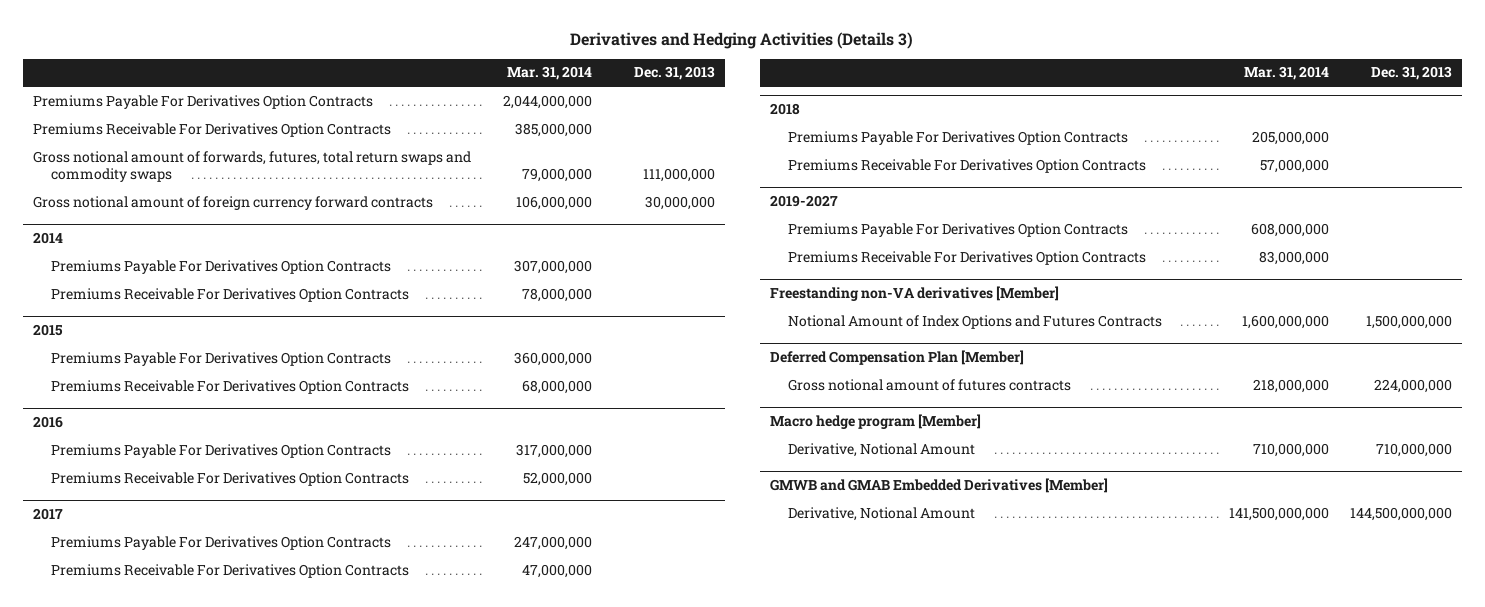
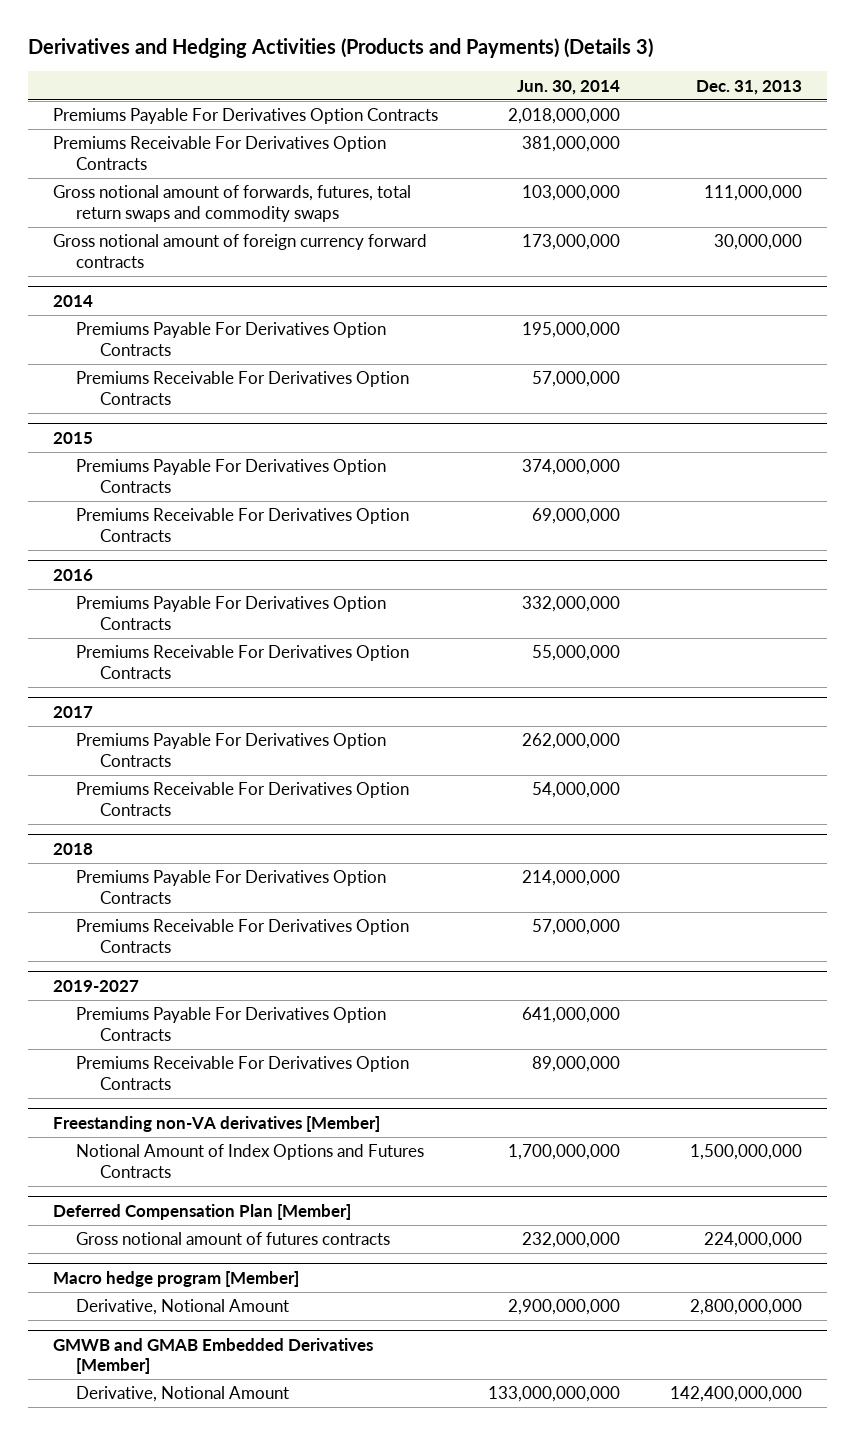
[570,31,914,49] Derivatives and Hedging Activities (Details 3) -> [28,38,654,59] Derivatives and Hedging Activities (Products and Payments) (Details 3)
[507,66,593,81] Mar. 31, 2014 -> none
none -> [516,79,620,95] Jun. 30, 2014
[1375,442,1452,457] 710,000,000 -> [689,1299,802,1316] 2,800,000,000
[1349,506,1452,521] 144,500,000,000 -> [669,1386,802,1403] 142,400,000,000

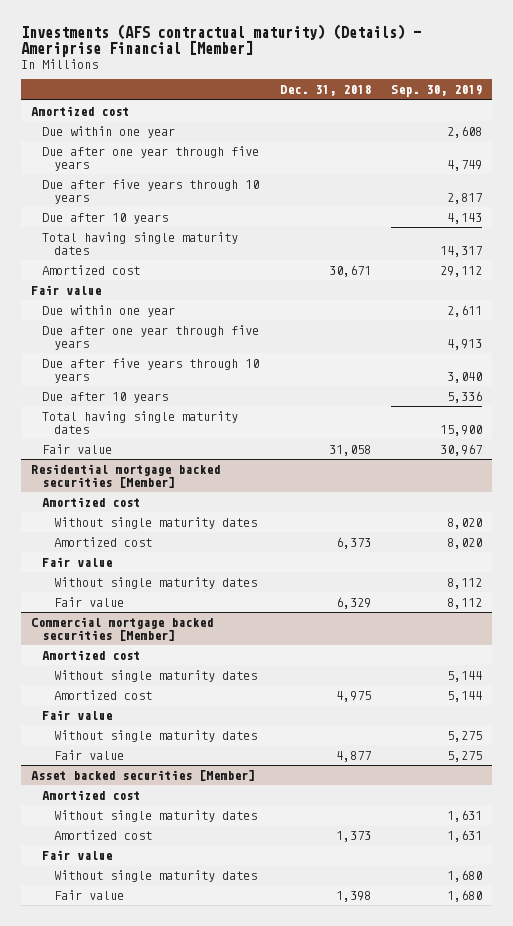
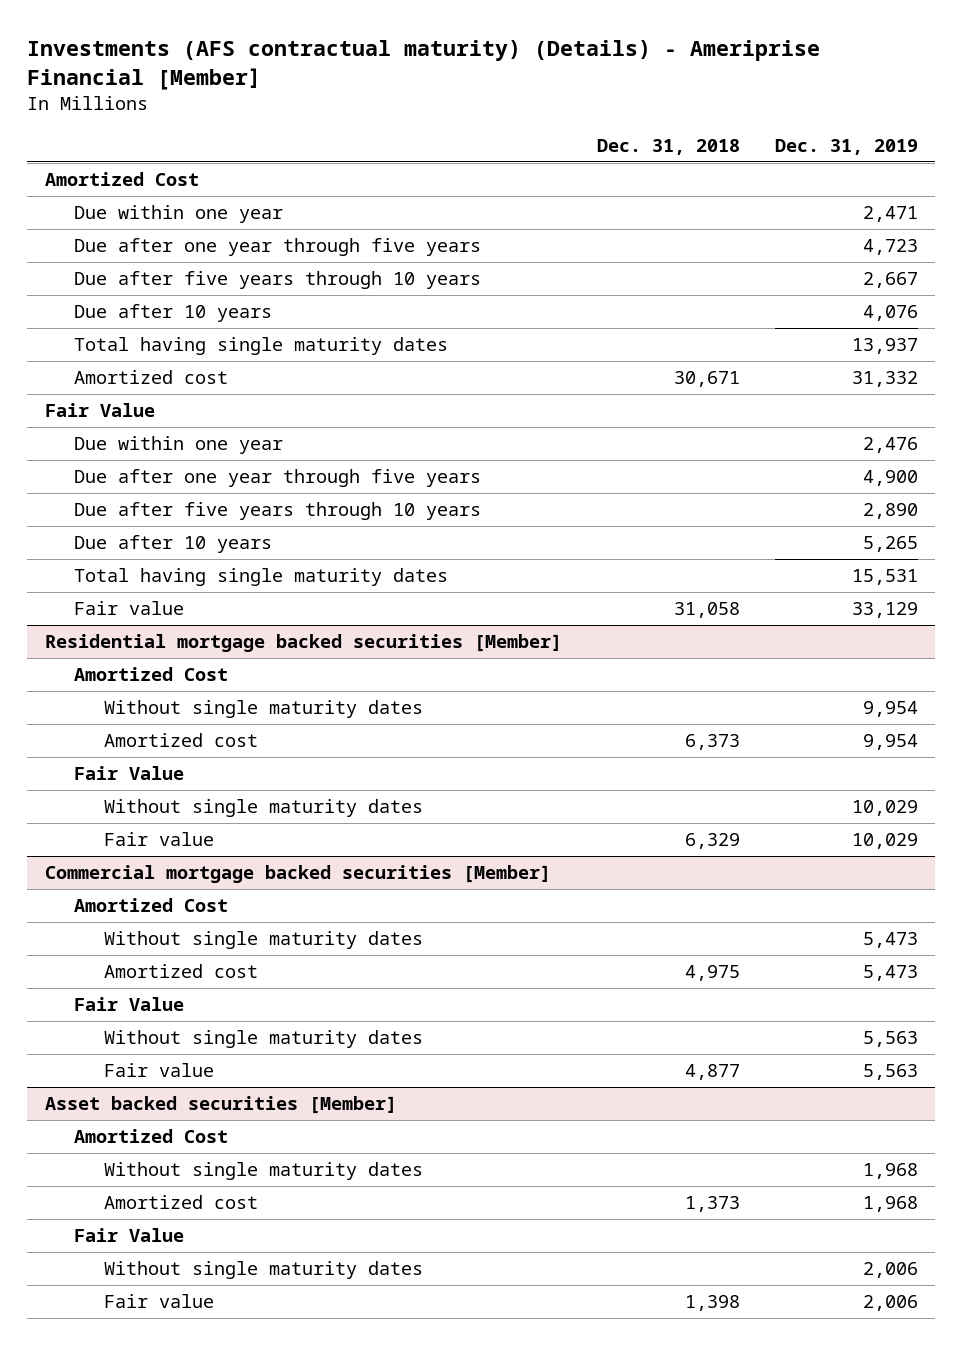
[390,85,482,98] Sep. 30, 2019 -> none
none -> [774,138,918,155] Dec. 31, 2019
[31,106,130,117] Amortized cost -> [44,172,199,187] Amortized Cost
[31,285,102,296] Fair value -> [44,403,155,418] Fair Value
[42,497,141,508] Amortized cost -> [74,667,229,682] Amortized Cost
[42,557,113,568] Fair value -> [74,766,185,781] Fair Value
[42,650,141,661] Amortized cost -> [74,898,229,913] Amortized Cost
[42,710,113,721] Fair value -> [74,997,185,1012] Fair Value
[42,790,141,801] Amortized cost -> [74,1129,229,1144] Amortized Cost
[42,850,113,861] Fair value -> [74,1228,185,1243] Fair Value

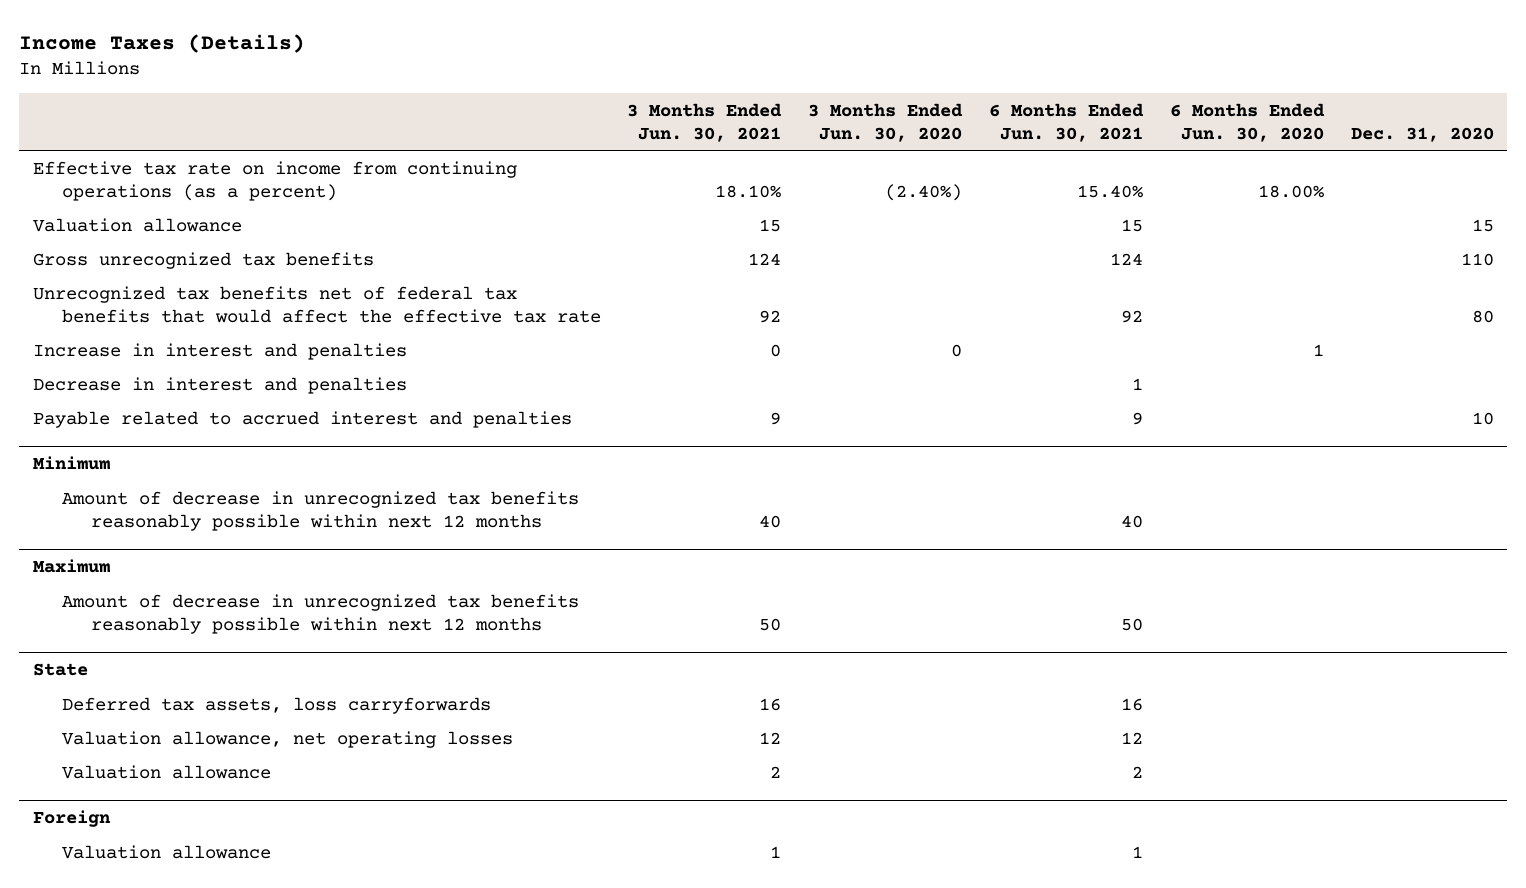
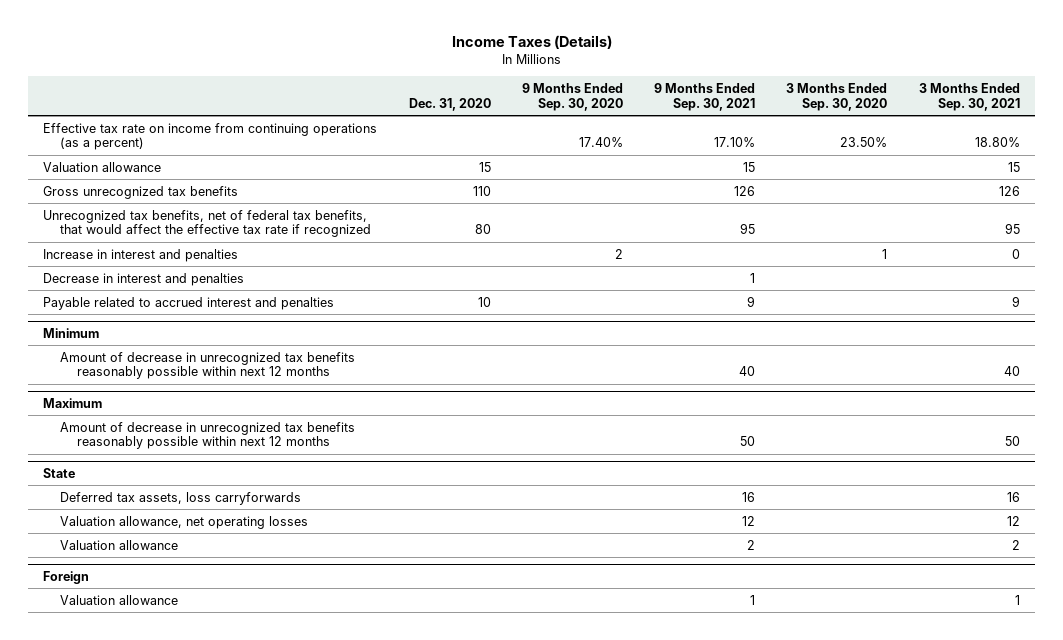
[627,102,783,142] 3 Months Ended Jun. 30, 2021 -> none
[808,102,964,142] 3 Months Ended Jun. 30, 2020 -> none
[988,102,1144,142] 6 Months Ended Jun. 30, 2021 -> none
[1169,102,1325,142] 6 Months Ended Jun. 30, 2020 -> none
none -> [521,83,623,111] 9 Months Ended Sep. 30, 2020
none -> [654,83,756,111] 9 Months Ended Sep. 30, 2021
none -> [786,83,888,111] 3 Months Ended Sep. 30, 2020
none -> [918,83,1020,111] 3 Months Ended Sep. 30, 2021
[32,285,601,323] Unrecognized tax benefits net of federal tax benefits that would affect the effective tax rate -> [43,209,372,238] Unrecognized tax benefits, net of federal tax benefits, that would affect the effective tax rate if recognized

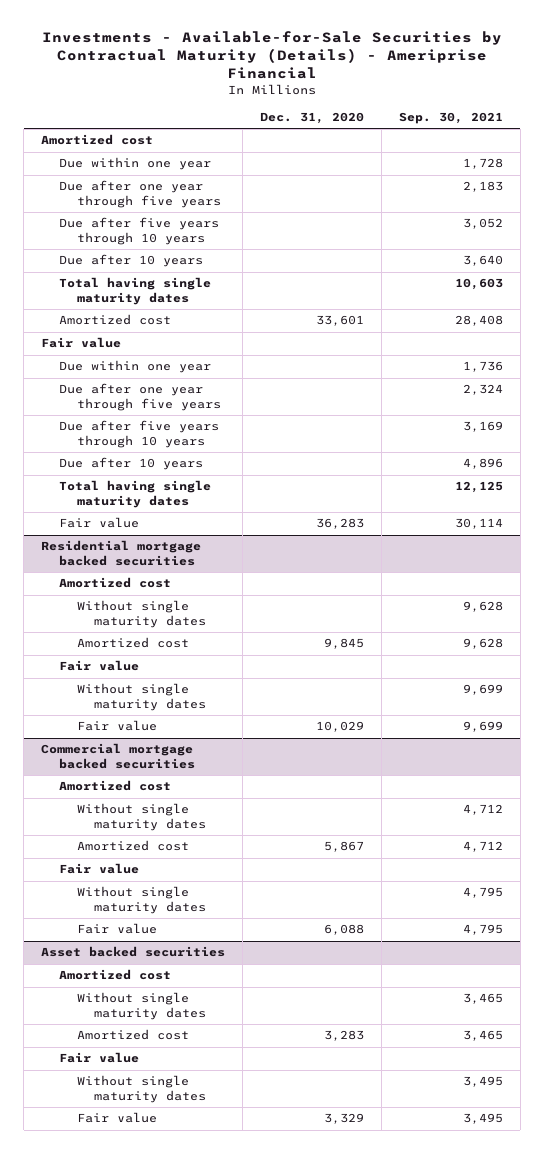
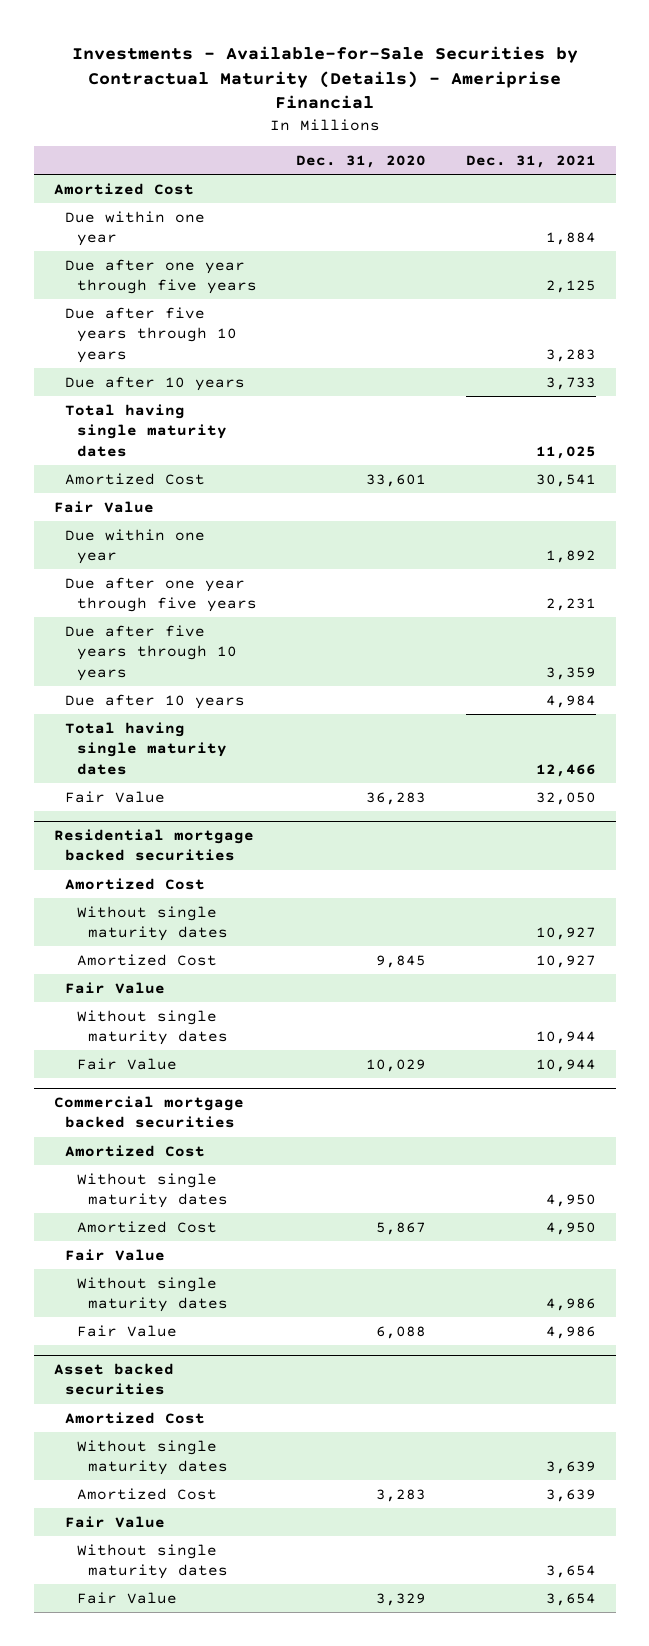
[398,112,503,125] Sep. 30, 2021 -> none
none -> [465,154,596,168] Dec. 31, 2021
[41,134,154,146] Amortized cost -> [53,182,194,195] Amortized Cost
[58,314,171,326] Amortized cost -> [65,472,206,485] Amortized Cost
[41,337,122,349] Fair value -> [53,500,154,513] Fair Value
[58,517,139,529] Fair value -> [65,790,166,803] Fair Value
[58,577,171,589] Amortized cost -> [65,877,206,890] Amortized Cost
[76,637,189,649] Amortized cost -> [76,953,217,966] Amortized Cost
[58,660,139,672] Fair value -> [65,981,166,994] Fair Value
[76,720,157,732] Fair value -> [76,1057,177,1070] Fair Value
[58,780,171,792] Amortized cost -> [65,1144,206,1157] Amortized Cost
[76,840,189,852] Amortized cost -> [76,1220,217,1233] Amortized Cost
[58,863,139,875] Fair value -> [65,1248,166,1261] Fair Value
[76,923,157,935] Fair value -> [76,1324,177,1337] Fair Value
[58,969,171,981] Amortized cost -> [65,1411,206,1424] Amortized Cost
[76,1029,189,1041] Amortized cost -> [76,1487,217,1500] Amortized Cost
[58,1052,139,1064] Fair value -> [65,1515,166,1528] Fair Value
[76,1112,157,1124] Fair value -> [76,1591,177,1604] Fair Value

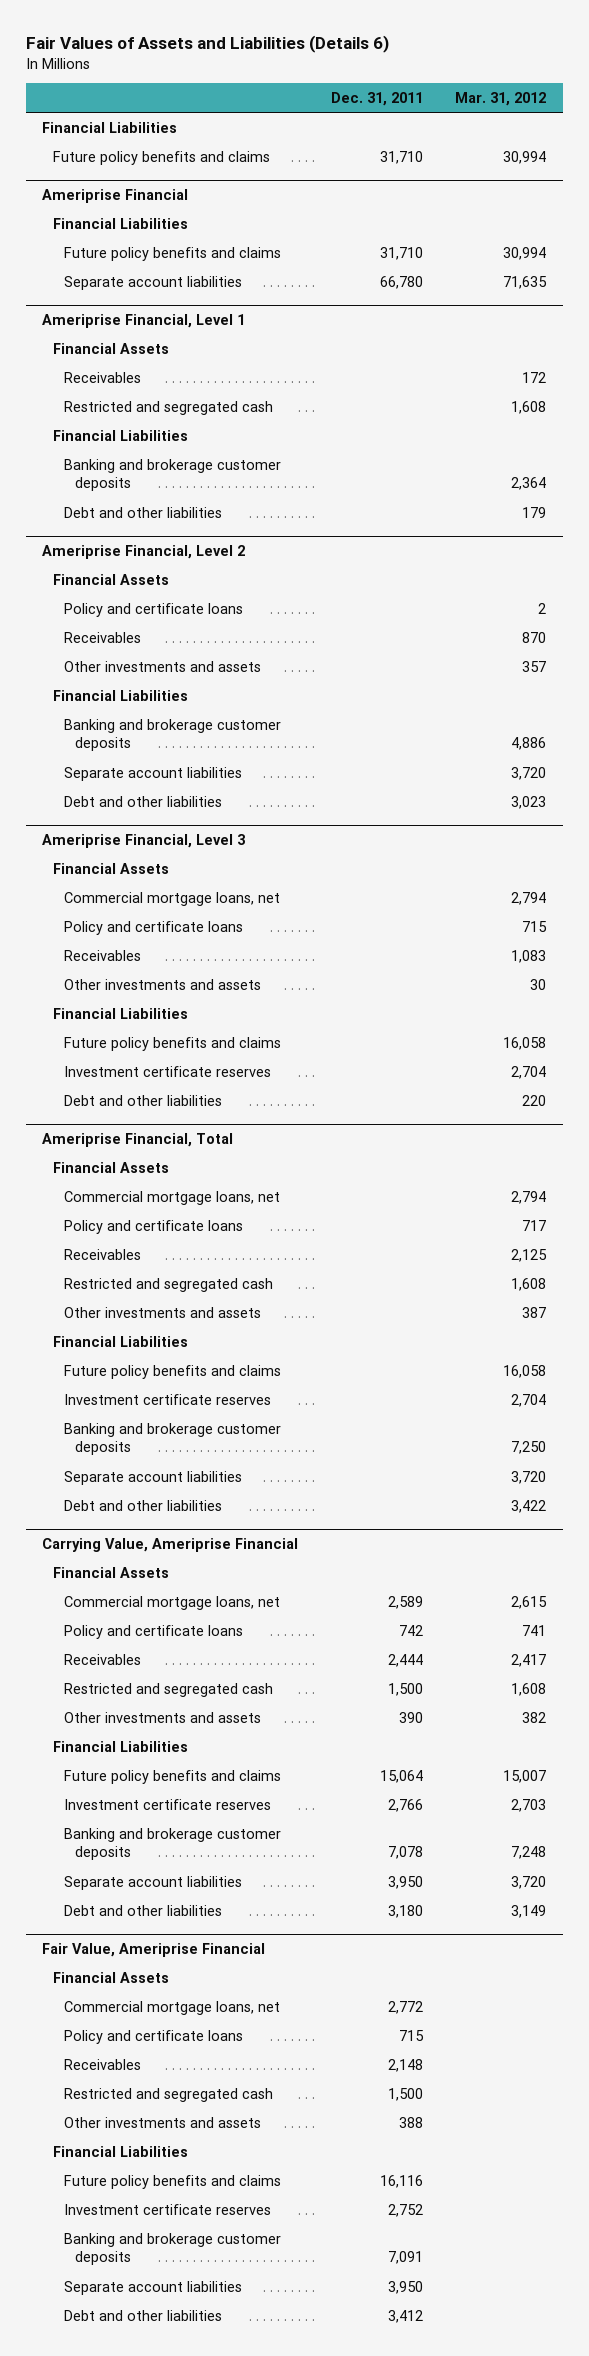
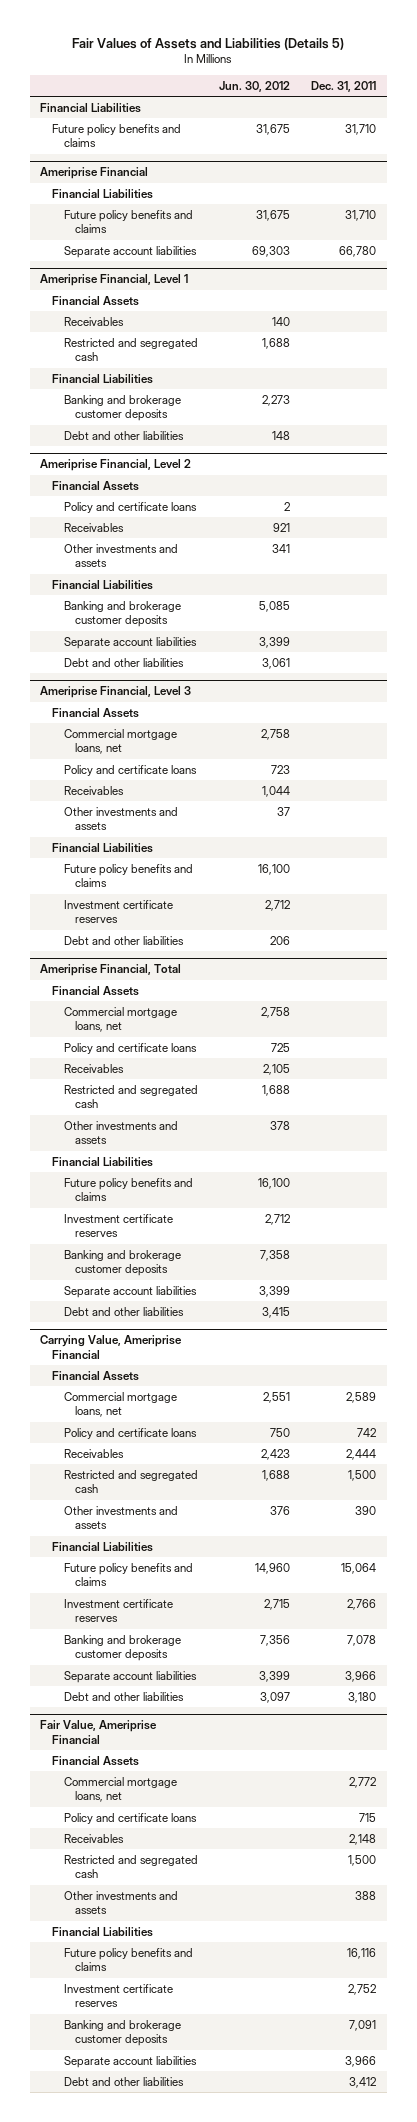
[26,34,390,53] Fair Values of Assets and Liabilities (Details 6) -> [72,37,345,50] Fair Values of Assets and Liabilities (Details 5)
[455,91,547,106] Mar. 31, 2012 -> none
none -> [218,80,290,92] Jun. 30, 2012
[387,1875,423,1889] 3,950 -> [345,1670,377,1682] 3,966
[387,2280,423,2294] 3,950 -> [345,2055,377,2067] 3,966

